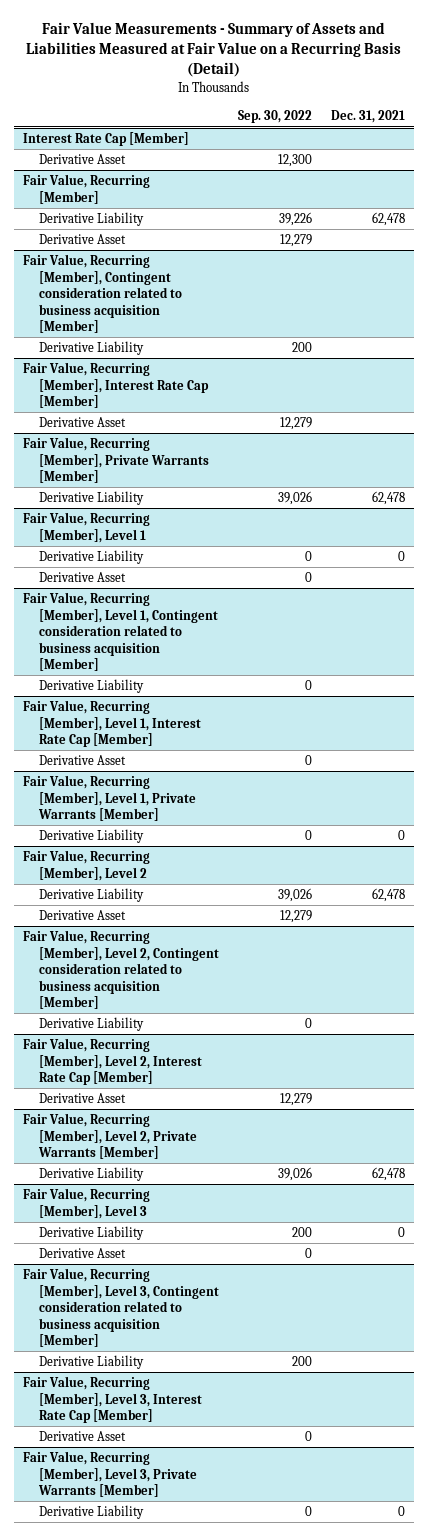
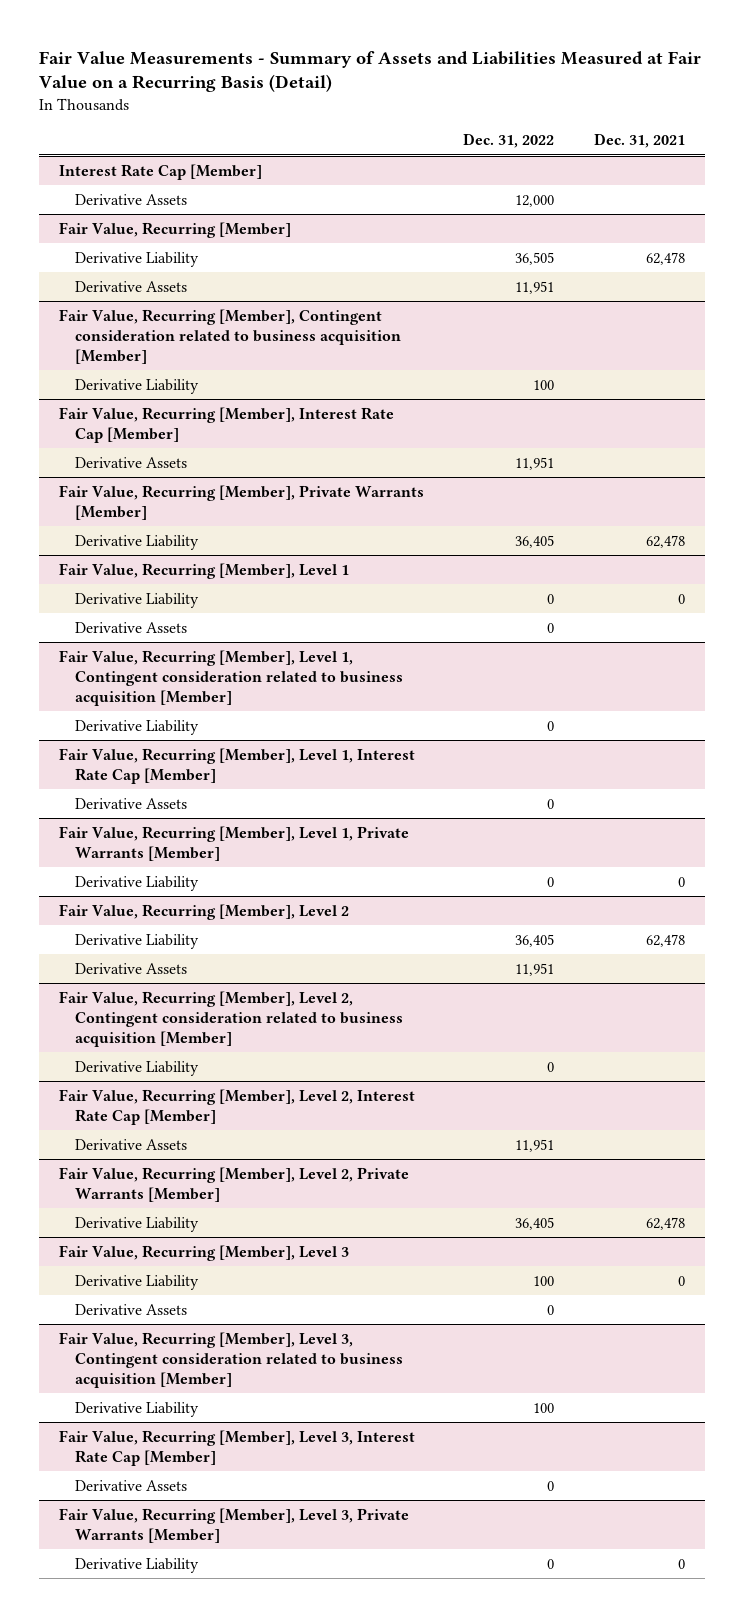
[237,110,312,124] Sep. 30, 2022 -> none
none -> [463,133,555,149] Dec. 31, 2022
[39,154,127,165] Derivative Asset -> [74,193,187,205] Derivative Assets
[39,234,127,245] Derivative Asset -> [74,280,187,292] Derivative Assets
[39,417,127,428] Derivative Asset -> [74,456,187,468] Derivative Assets
[39,572,127,583] Derivative Asset -> [74,621,187,633] Derivative Assets
[39,755,127,766] Derivative Asset -> [74,797,187,809] Derivative Assets
[39,910,127,921] Derivative Asset -> [74,962,187,974] Derivative Assets
[39,1093,127,1104] Derivative Asset -> [74,1138,187,1150] Derivative Assets
[39,1248,127,1259] Derivative Asset -> [74,1303,187,1315] Derivative Assets
[39,1431,127,1442] Derivative Asset -> [74,1479,187,1491] Derivative Assets

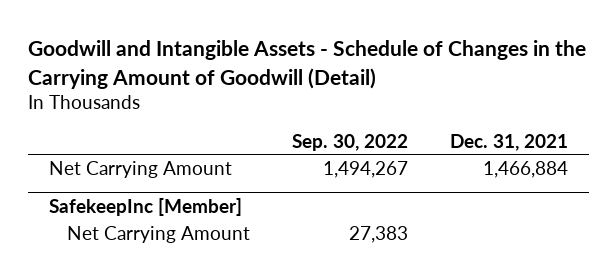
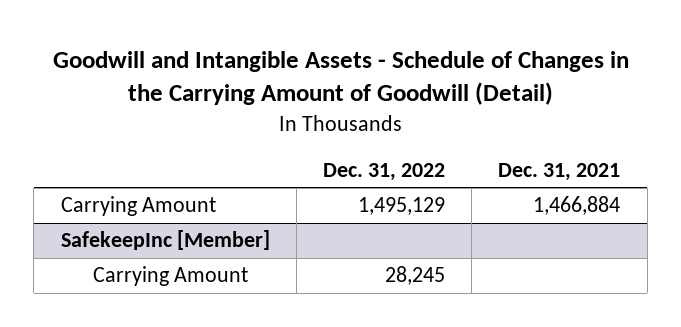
[291,133,408,151] Sep. 30, 2022 -> none
none -> [323,162,446,181] Dec. 31, 2022
[48,160,232,178] Net Carrying Amount -> [60,196,216,217] Carrying Amount
[66,225,250,243] Net Carrying Amount -> [92,266,248,287] Carrying Amount

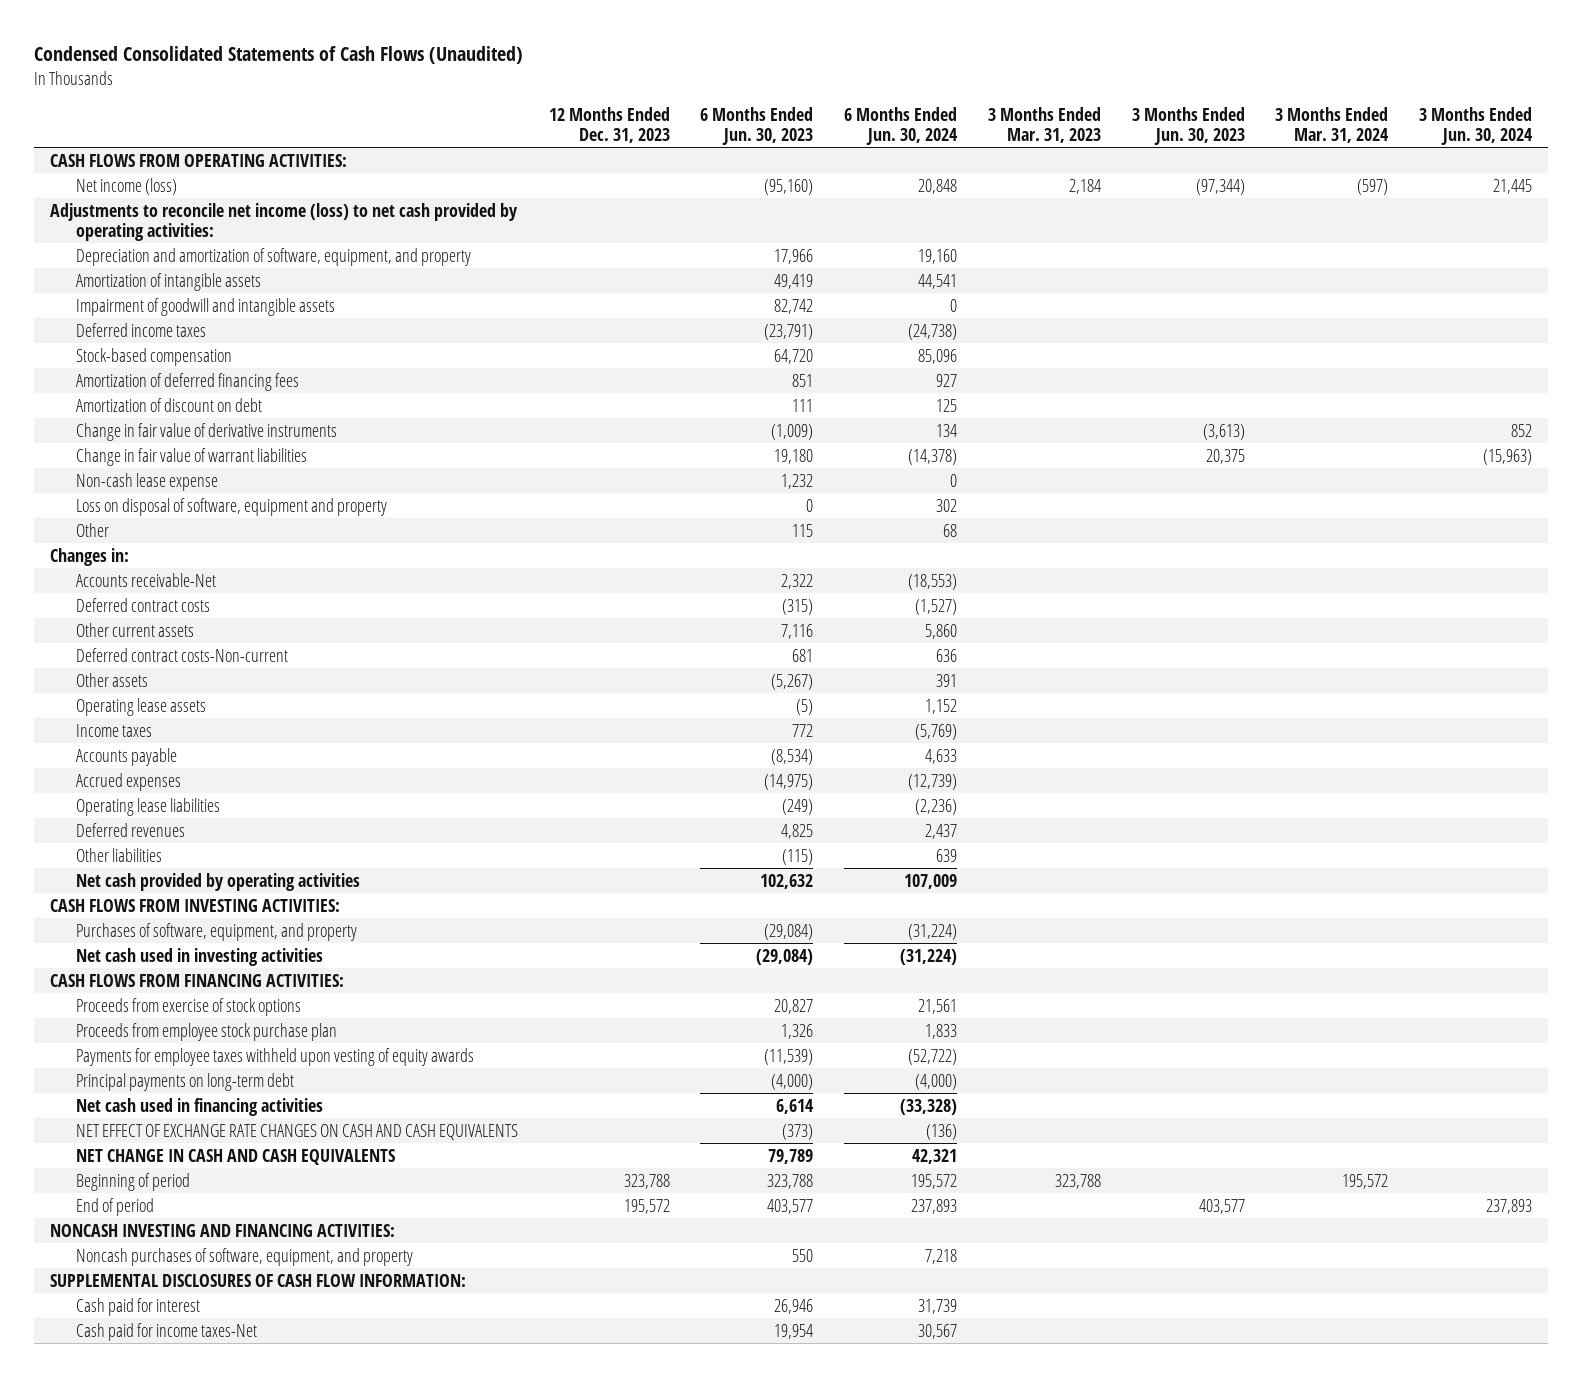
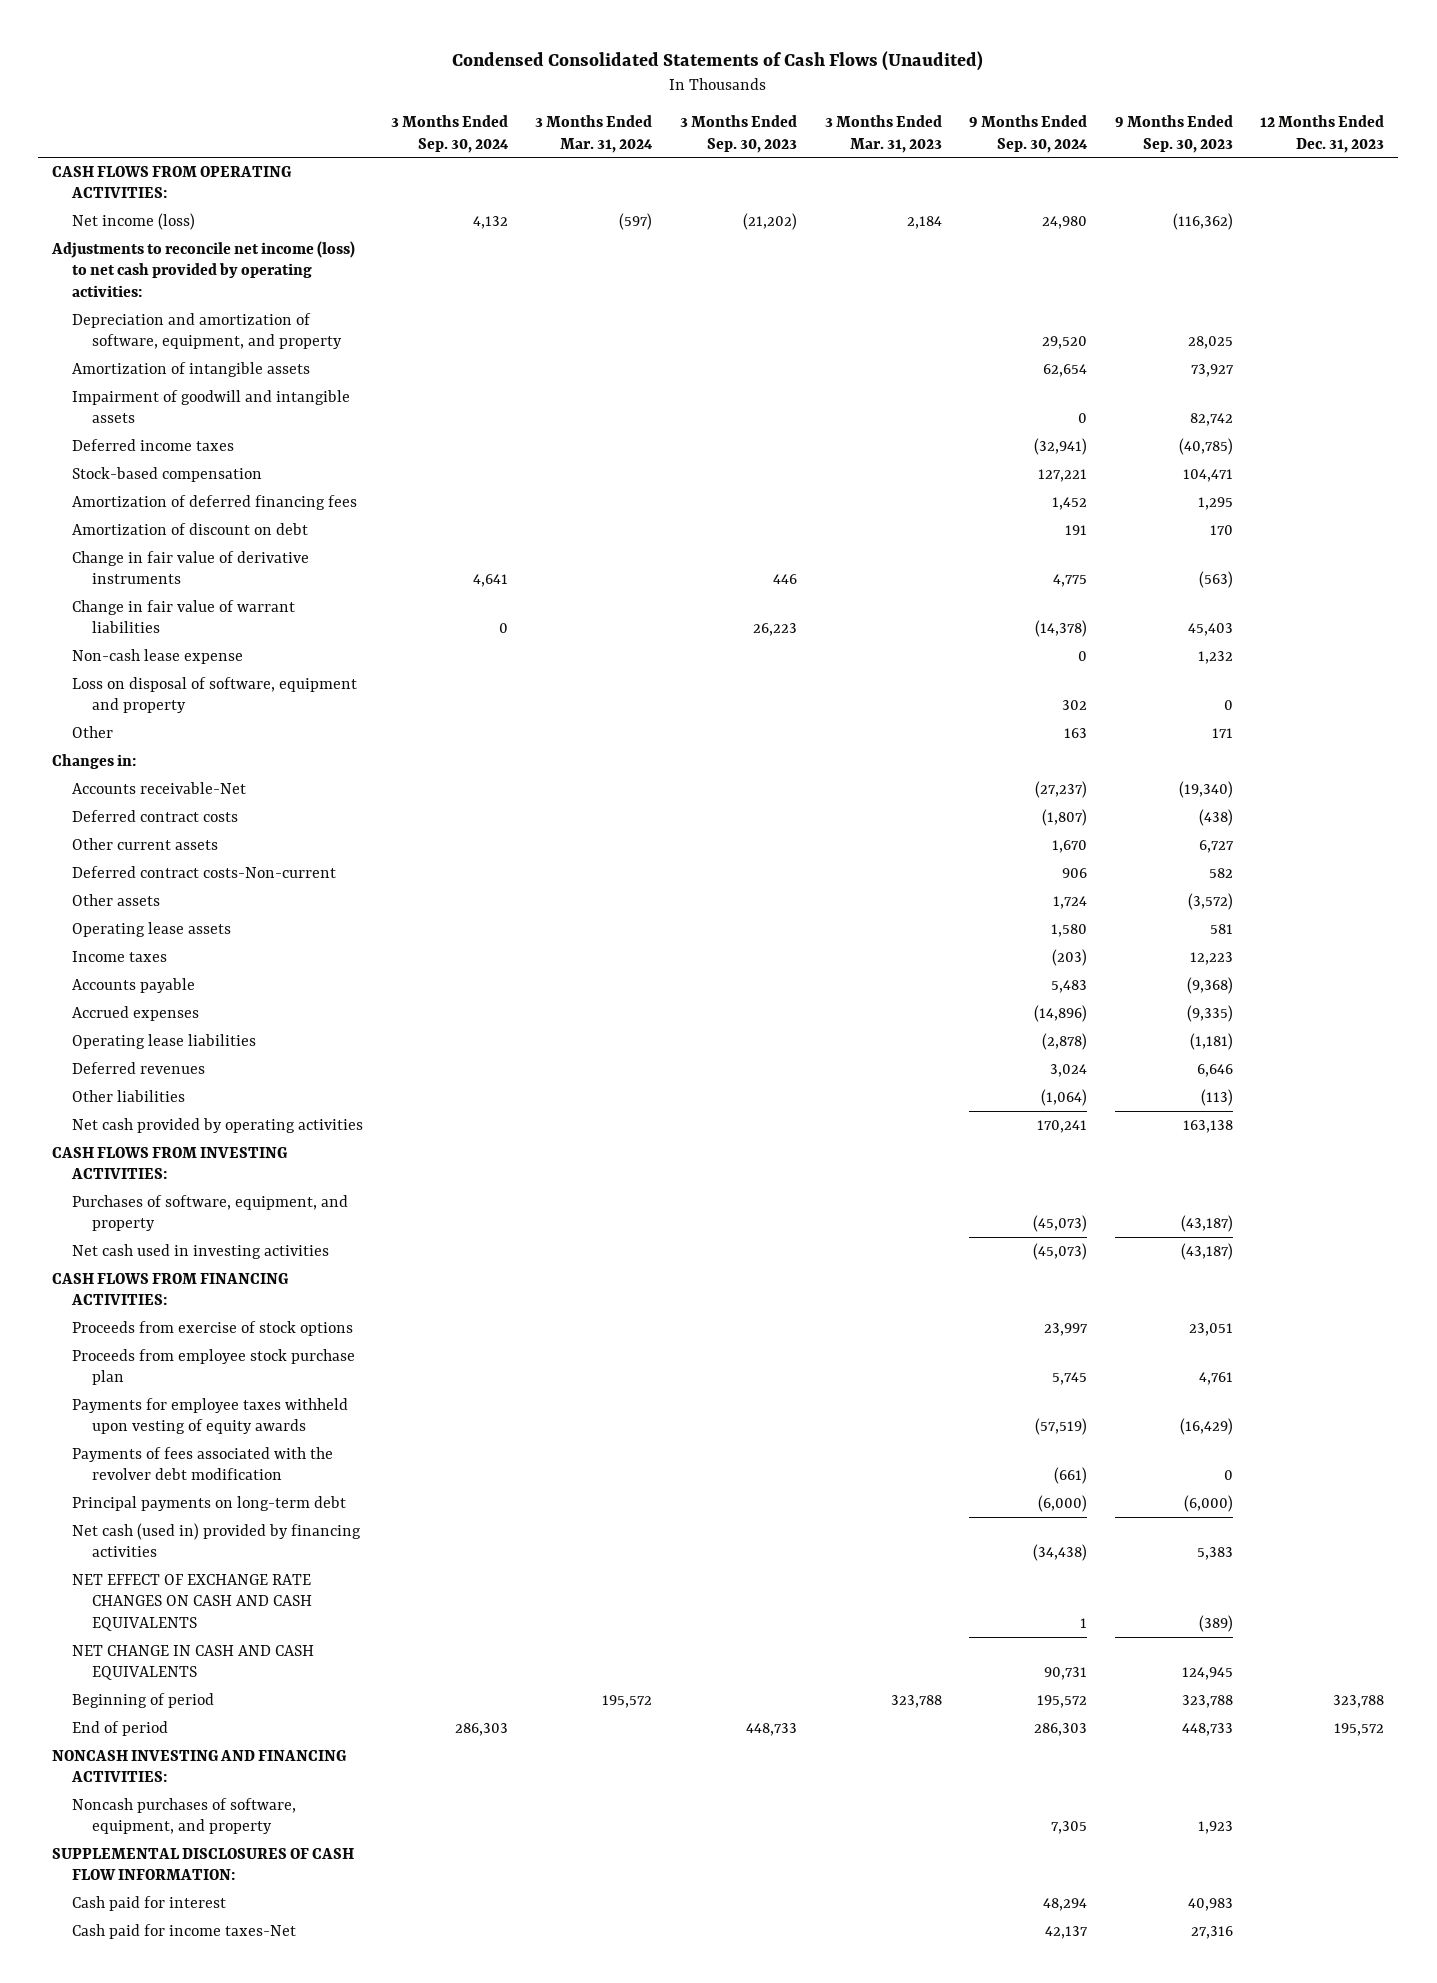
[700,106,814,145] 6 Months Ended Jun. 30, 2023 -> none
[844,106,959,145] 6 Months Ended Jun. 30, 2024 -> none
[1131,106,1245,145] 3 Months Ended Jun. 30, 2023 -> none
[1419,106,1534,145] 3 Months Ended Jun. 30, 2024 -> none
none -> [390,115,509,153] 3 Months Ended Sep. 30, 2024
none -> [679,115,797,153] 3 Months Ended Sep. 30, 2023
none -> [969,115,1089,153] 9 Months Ended Sep. 30, 2024
none -> [1114,115,1233,153] 9 Months Ended Sep. 30, 2023
none -> [72,1446,334,1481] Payments of fees associated with the revolver debt modification
[75,1097,323,1116] Net cash used in financing activities -> [72,1522,362,1558] Net cash (used in) provided by financing activities

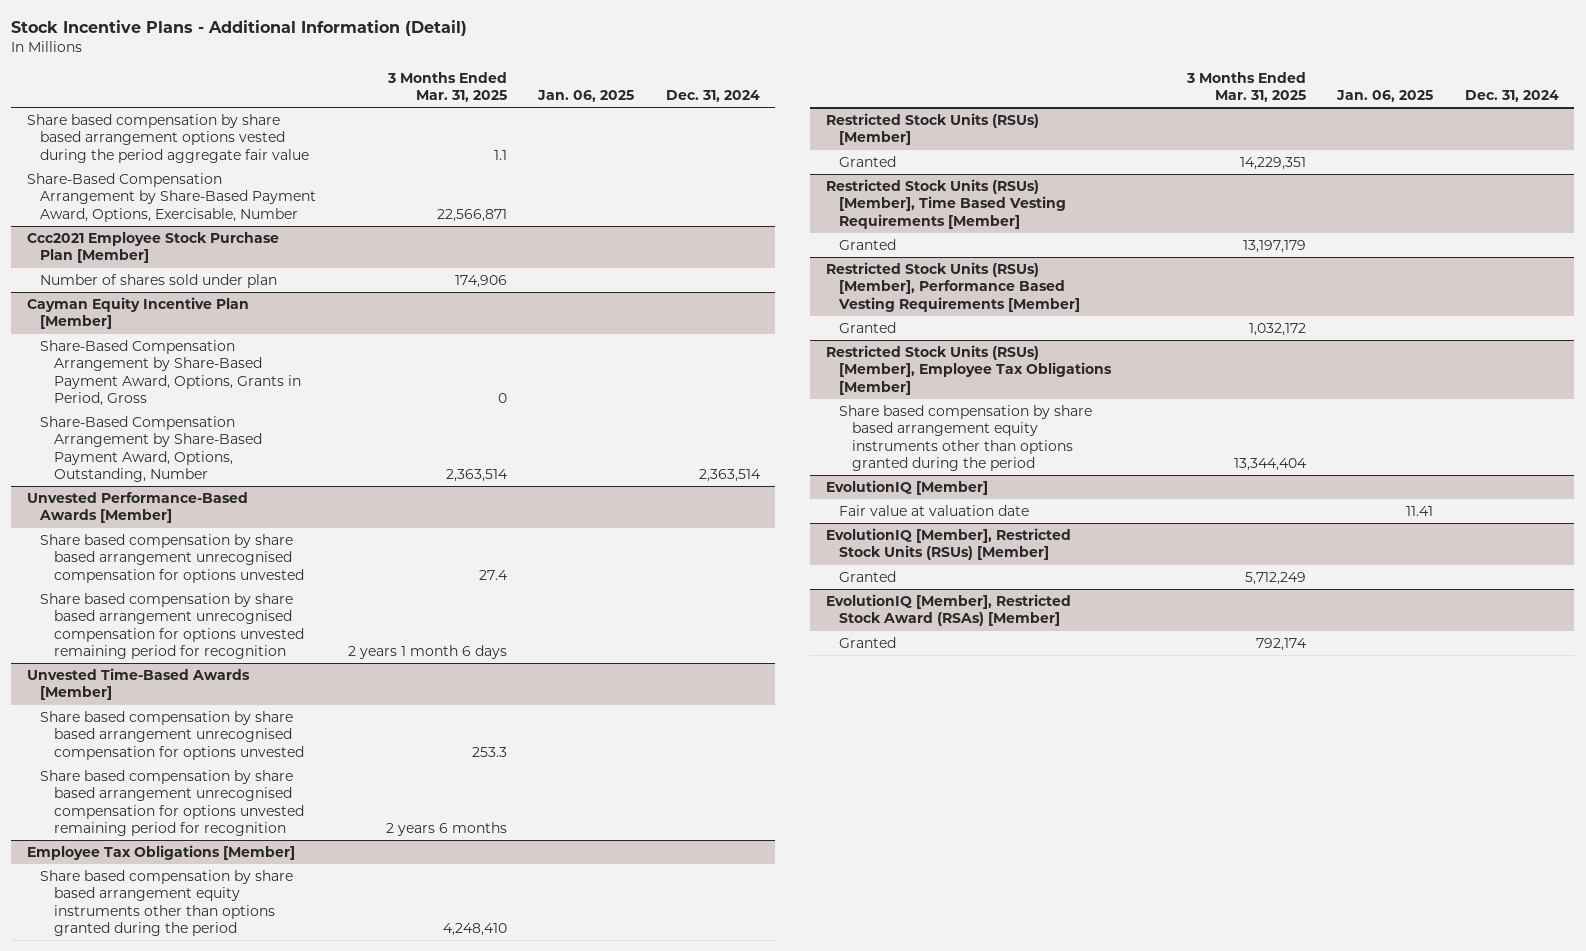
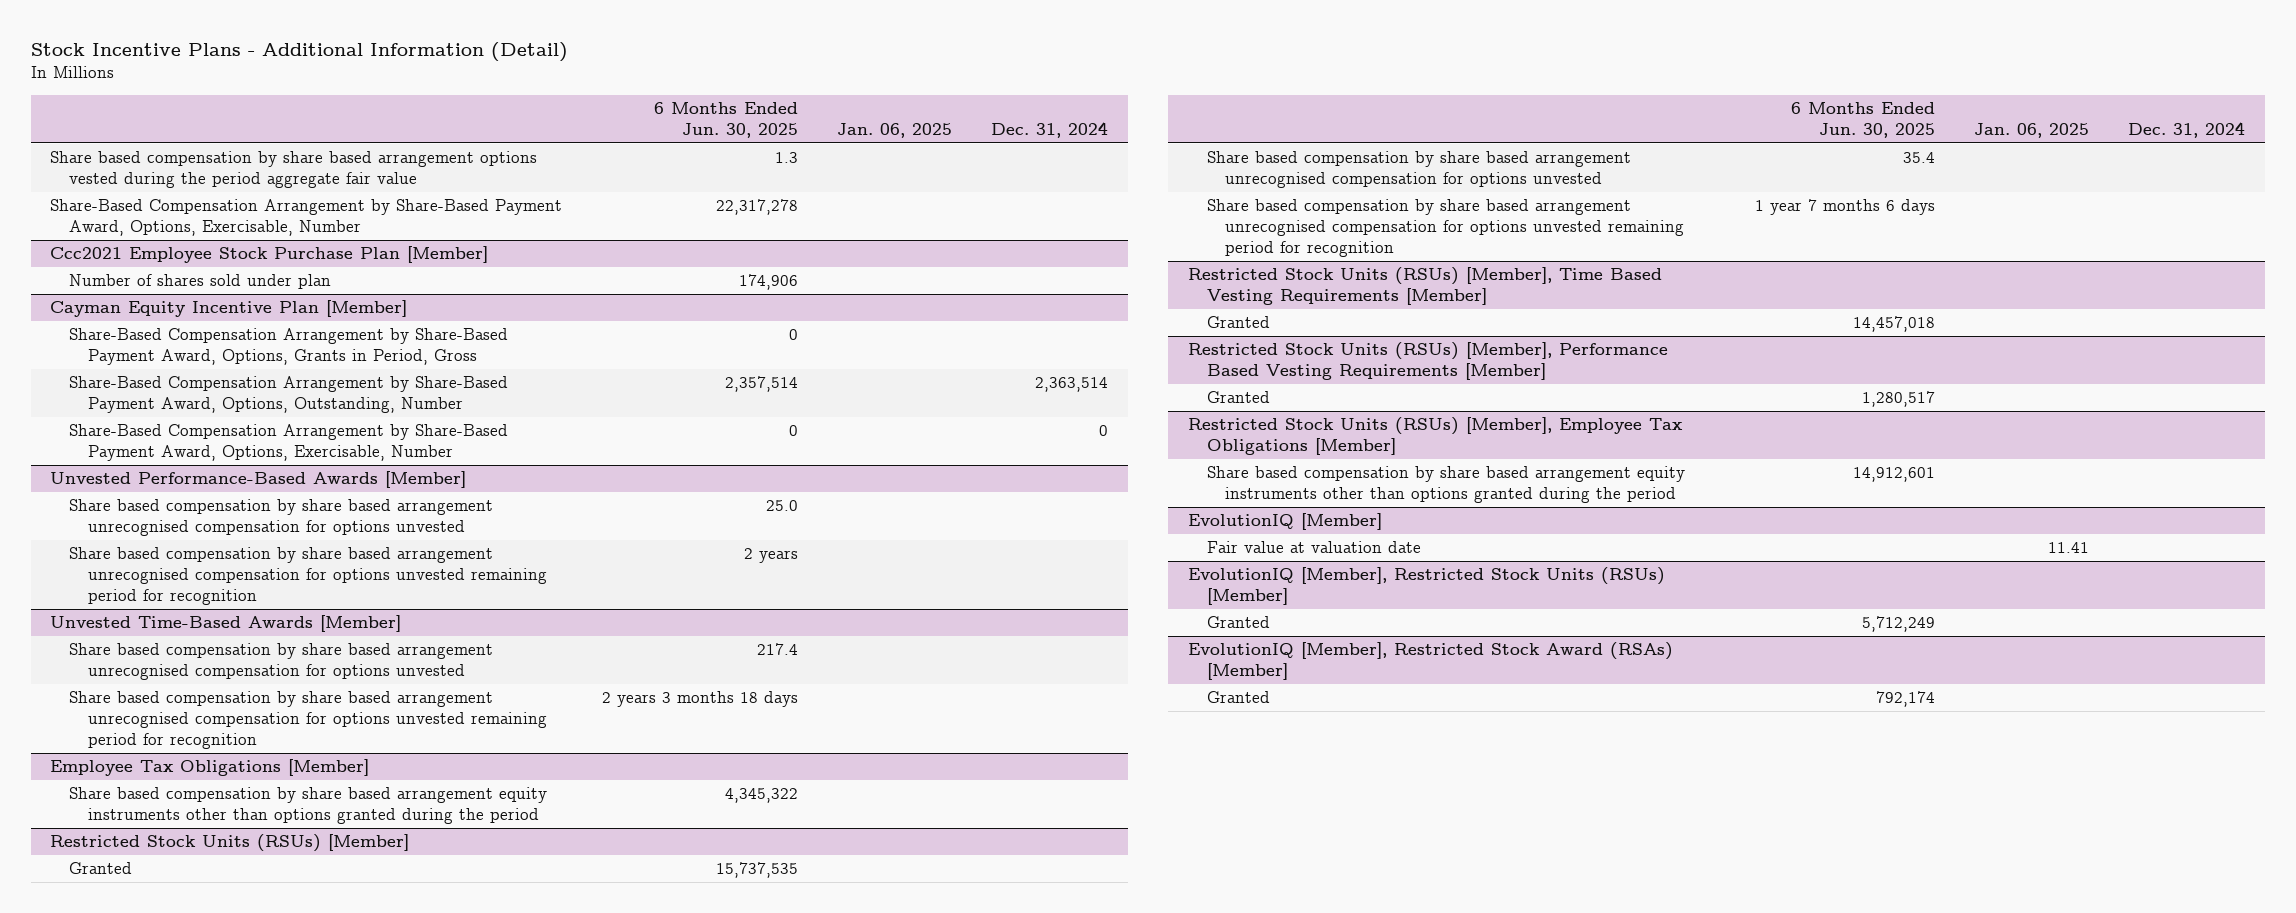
[386,71,507,102] 3 Months Ended Mar. 31, 2025 -> none
none -> [653,102,798,138] 6 Months Ended Jun. 30, 2025
none -> [69,424,509,462] Share-Based Compensation Arrangement by Share-Based Payment Award, Options, Exercisable, Number
none -> [1206,151,1631,189] Share based compensation by share based arrangement unrecognised compensation for options unvested
none -> [1206,199,1685,258] Share based compensation by share based arrangement unrecognised compensation for options unvested remaining period for recognition

